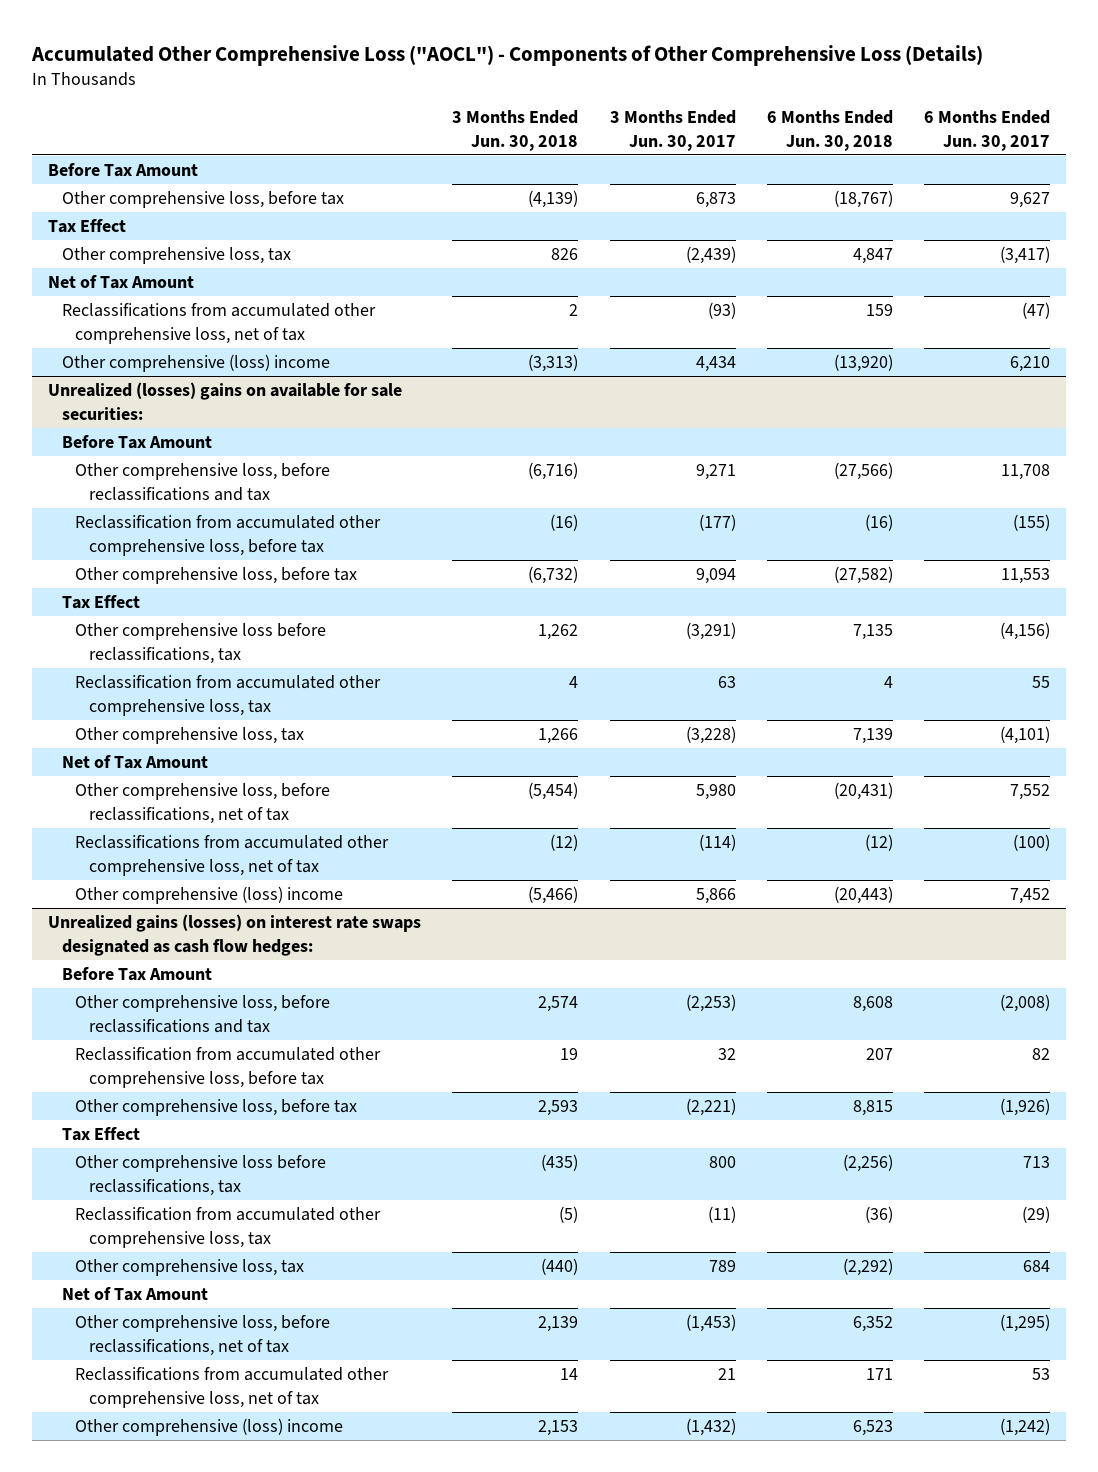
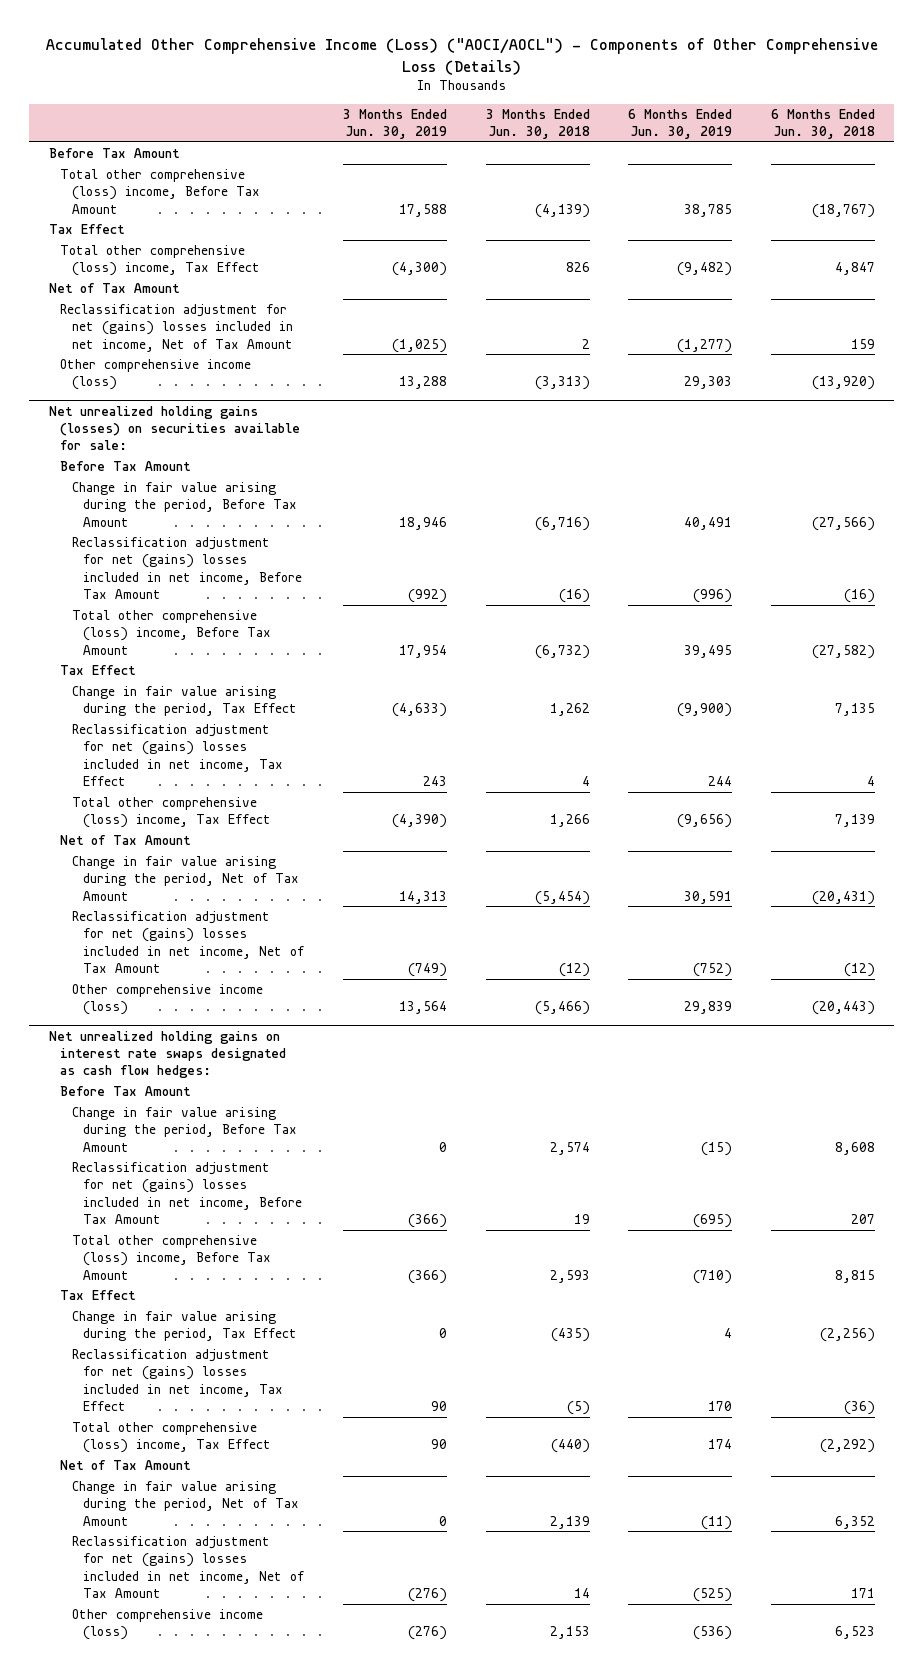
[31,44,984,66] Accumulated Other Comprehensive Loss ("AOCL") - Components of Other Comprehensive Loss (Details) -> [45,38,878,75] Accumulated Other Comprehensive Income (Loss) ("AOCI/AOCL") - Components of Other Comprehensive Loss (Details)
[609,110,736,151] 3 Months Ended Jun. 30, 2017 -> none
[924,110,1051,151] 6 Months Ended Jun. 30, 2017 -> none
none -> [343,109,448,140] 3 Months Ended Jun. 30, 2019
none -> [628,109,733,140] 6 Months Ended Jun. 30, 2019
[61,191,344,209] Other comprehensive loss, before tax -> [60,169,260,214] Total other comprehensive (loss) income, Before Tax Amount
[61,247,291,265] Other comprehensive loss, tax -> [60,245,260,277] Total other comprehensive (loss) income, Tax Effect
[61,303,376,344] Reclassifications from accumulated other comprehensive loss, net of tax -> [60,304,293,352] Reclassification adjustment for net (gains) losses included in net income, Net of Tax Amount
[61,354,330,373] Other comprehensive (loss) income -> [60,359,252,391] Other comprehensive income (loss)
[47,382,402,420] Unrealized (losses) gains on available for sale securities: -> [48,405,301,451] Net unrealized holding gains (losses) on securities available for sale:
[75,463,331,501] Other comprehensive loss, before reclassifications and tax -> [71,482,298,527] Change in fair value arising during the period, Before Tax Amount
[75,515,382,556] Reclassification from accumulated other comprehensive loss, before tax -> [71,537,303,599] Reclassification adjustment for net (gains) losses included in net income, Before Tax Amount
[75,567,358,585] Other comprehensive loss, before tax -> [71,610,272,655] Total other comprehensive (loss) income, Before Tax Amount
[75,623,327,664] Other comprehensive loss before reclassifications, tax -> [71,686,298,717] Change in fair value arising during the period, Tax Effect
[75,675,382,716] Reclassification from accumulated other comprehensive loss, tax -> [71,724,284,786] Reclassification adjustment for net (gains) losses included in net income, Tax Effect
[75,727,305,745] Other comprehensive loss, tax -> [71,797,272,829] Total other comprehensive (loss) income, Tax Effect
[75,783,331,824] Other comprehensive loss, before reclassifications, net of tax -> [71,856,300,901] Change in fair value arising during the period, Net of Tax Amount
[75,835,390,876] Reclassifications from accumulated other comprehensive loss, net of tax -> [71,911,305,973] Reclassification adjustment for net (gains) losses included in net income, Net of Tax Amount
[75,886,344,905] Other comprehensive (loss) income -> [71,984,263,1016] Other comprehensive income (loss)
[47,914,421,956] Unrealized gains (losses) on interest rate swaps designated as cash flow hedges: -> [48,1030,287,1079] Net unrealized holding gains on interest rate swaps designated as cash flow hedges:
[75,995,331,1033] Other comprehensive loss, before reclassifications and tax -> [71,1107,298,1152] Change in fair value arising during the period, Before Tax Amount
[75,1047,382,1088] Reclassification from accumulated other comprehensive loss, before tax -> [71,1162,303,1224] Reclassification adjustment for net (gains) losses included in net income, Before Tax Amount
[75,1099,358,1117] Other comprehensive loss, before tax -> [71,1235,272,1280] Total other comprehensive (loss) income, Before Tax Amount
[75,1155,327,1196] Other comprehensive loss before reclassifications, tax -> [71,1311,298,1342] Change in fair value arising during the period, Tax Effect
[75,1207,382,1248] Reclassification from accumulated other comprehensive loss, tax -> [71,1349,284,1411] Reclassification adjustment for net (gains) losses included in net income, Tax Effect
[75,1259,305,1277] Other comprehensive loss, tax -> [71,1422,272,1454] Total other comprehensive (loss) income, Tax Effect
[75,1315,331,1356] Other comprehensive loss, before reclassifications, net of tax -> [71,1481,300,1526] Change in fair value arising during the period, Net of Tax Amount
[75,1367,390,1408] Reclassifications from accumulated other comprehensive loss, net of tax -> [71,1536,305,1598] Reclassification adjustment for net (gains) losses included in net income, Net of Tax Amount
[75,1418,344,1437] Other comprehensive (loss) income -> [71,1609,263,1641] Other comprehensive income (loss)

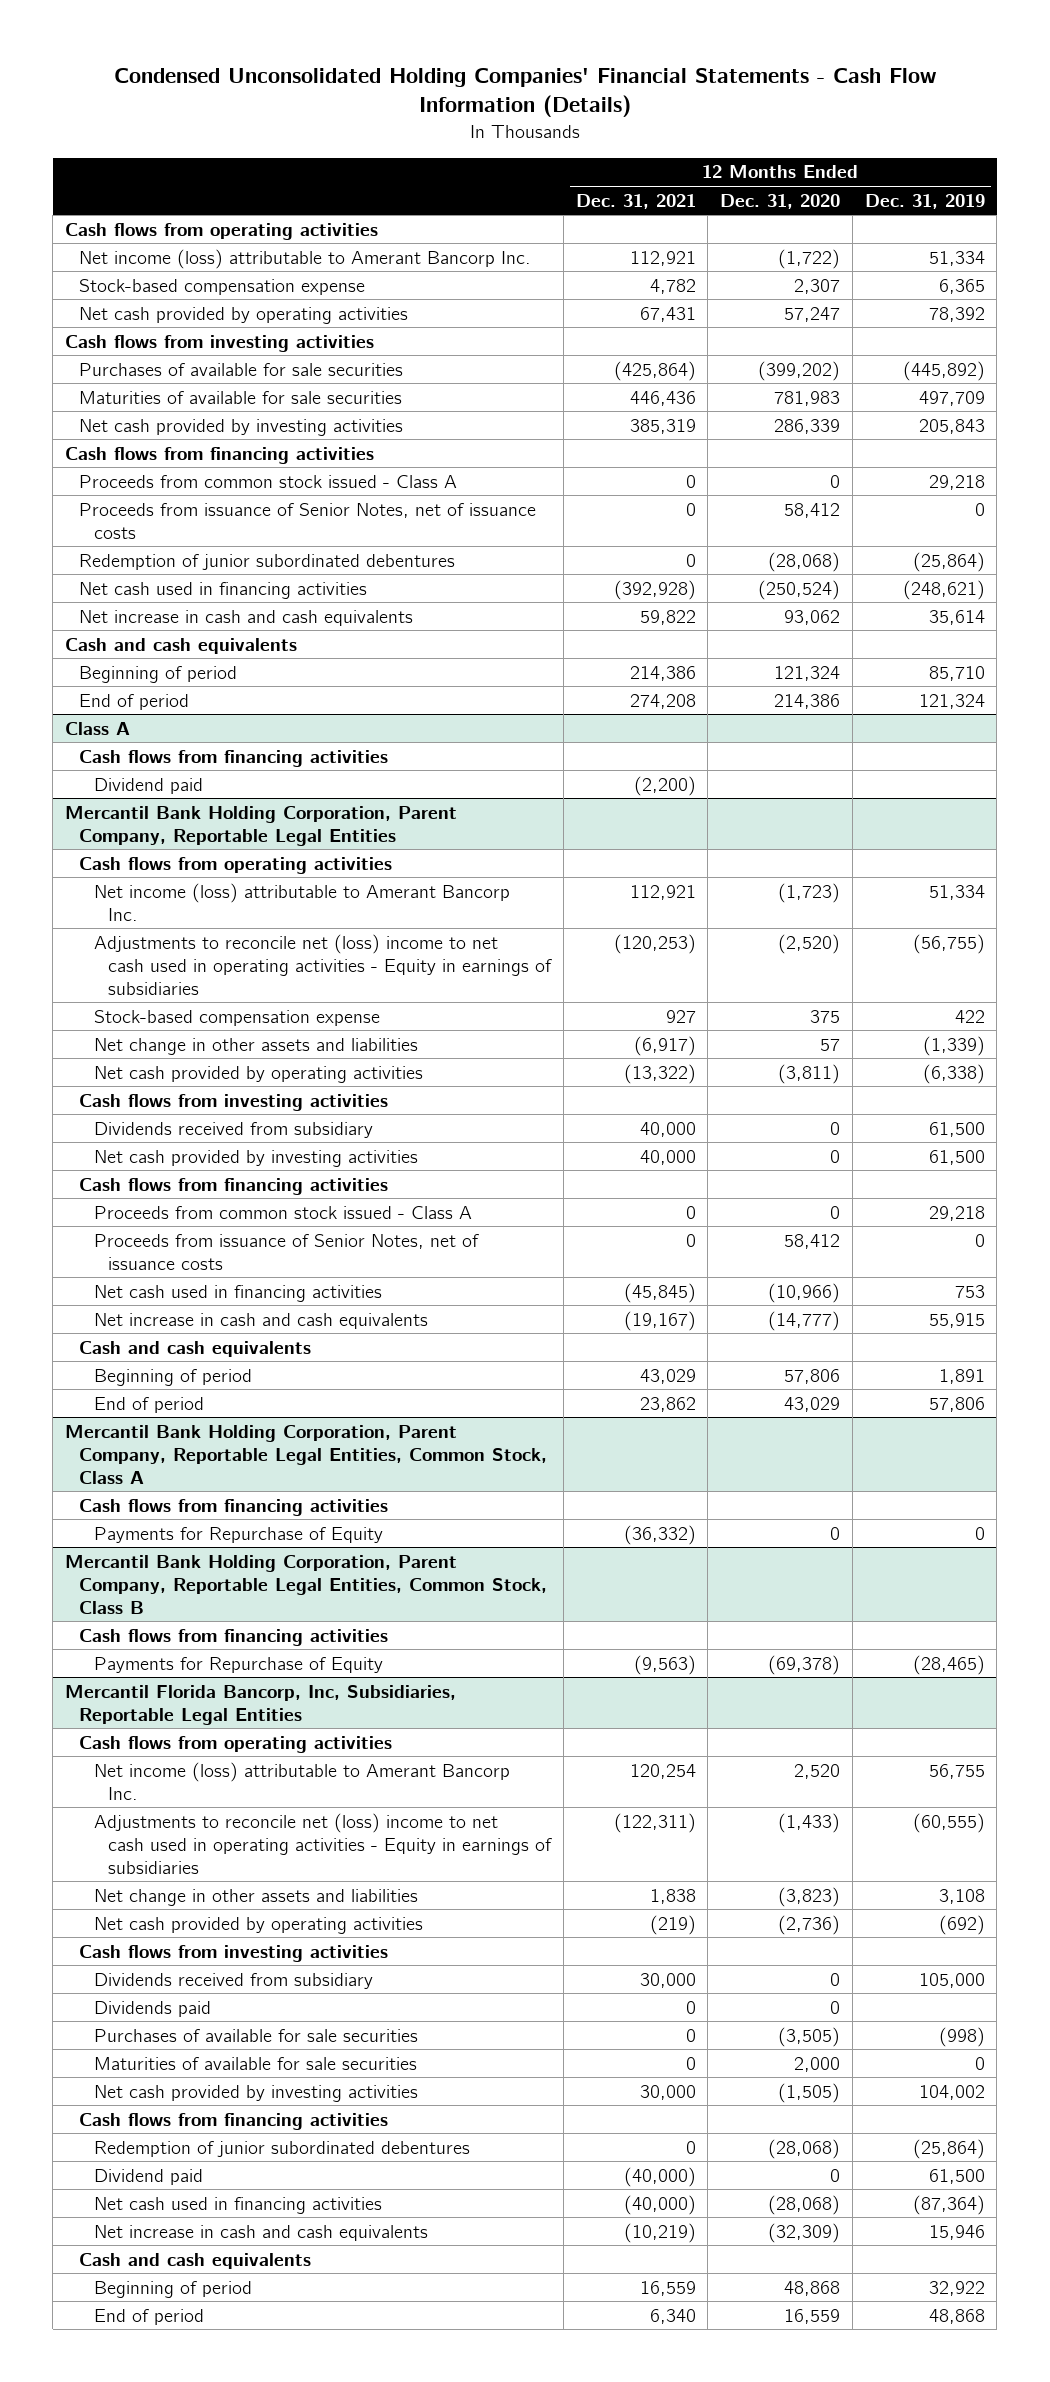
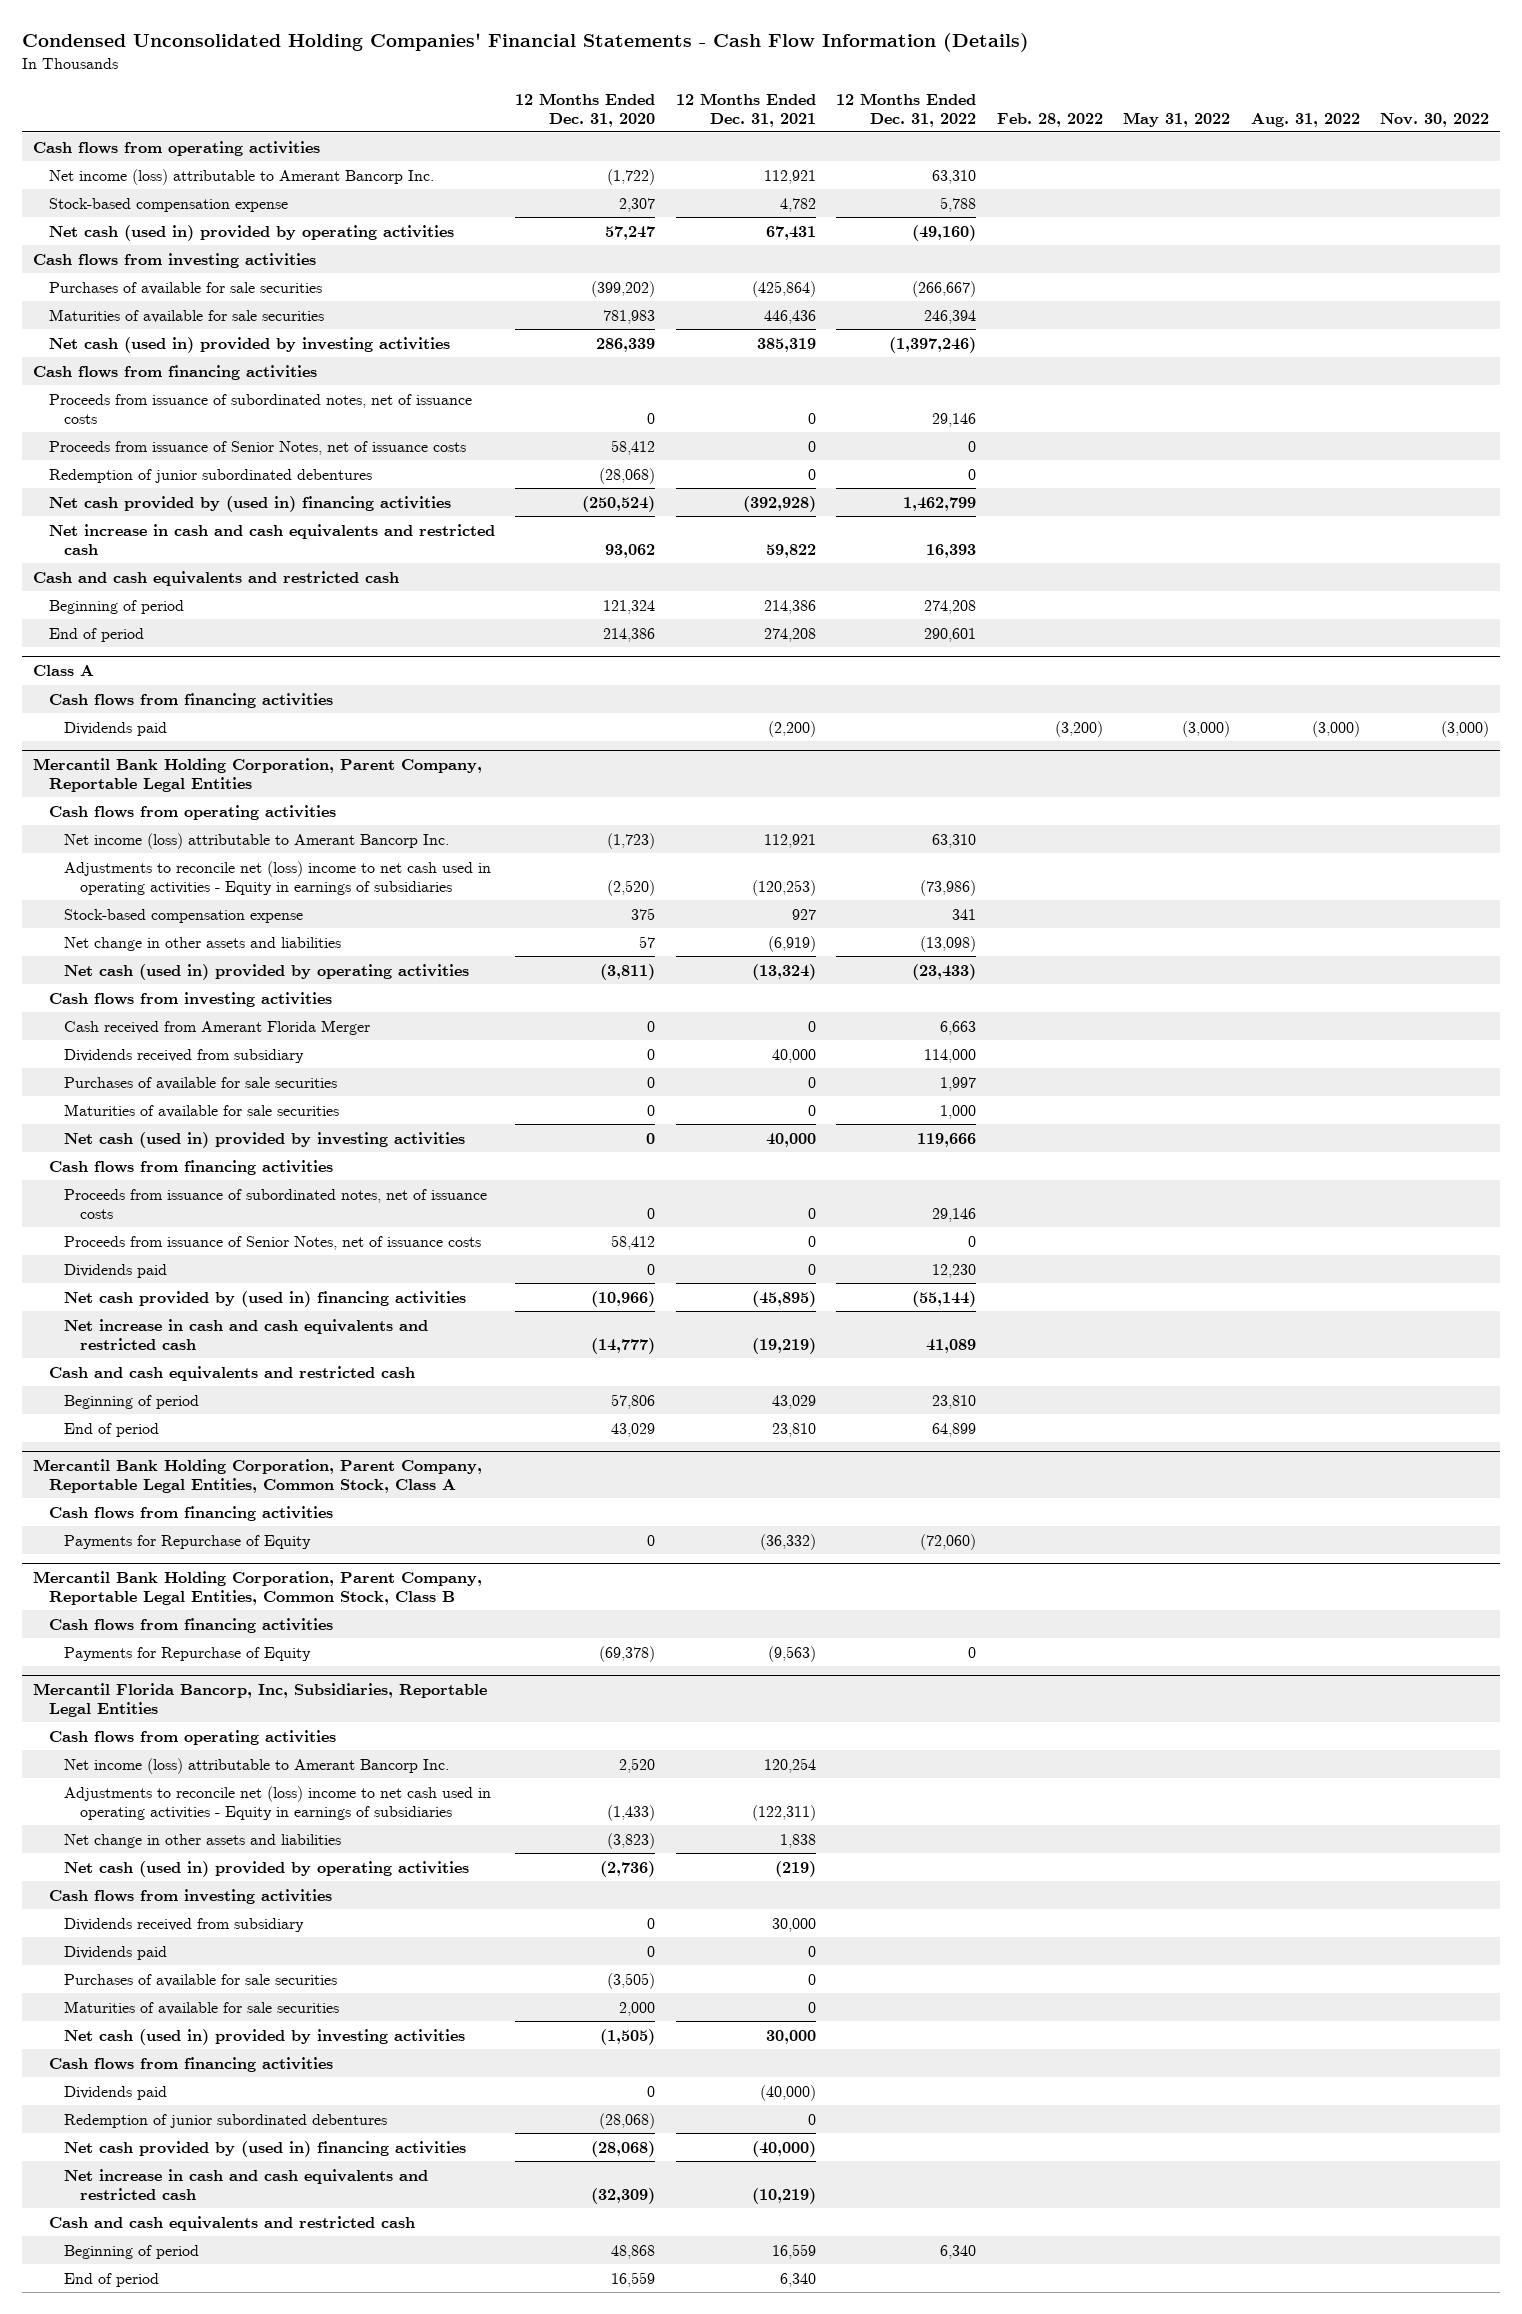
[864,193,985,209] Dec. 31, 2019 -> none
none -> [836,92,977,127] 12 Months Ended Dec. 31, 2022
none -> [996,112,1103,127] Feb. 28, 2022
none -> [1123,111,1231,127] May 31, 2022
none -> [1250,112,1360,127] Aug. 31, 2022
none -> [1380,112,1490,127] Nov. 30, 2022
[79,306,409,324] Net cash provided by operating activities -> [48,224,454,241] Net cash (used in) provided by operating activities
[79,418,404,436] Net cash provided by investing activities -> [48,336,450,353] Net cash (used in) provided by investing activities
[79,474,458,488] Proceeds from common stock issued - Class A -> none
none -> [48,393,472,424] Proceeds from issuance of subordinated notes, net of issuance costs
[79,581,368,599] Net cash used in financing activities -> [48,495,451,512] Net cash provided by (used in) financing activities
[79,609,414,626] Net increase in cash and cash equivalents -> [48,523,495,555] Net increase in cash and cash equivalents and restricted cash
[64,637,297,654] Cash and cash equivalents -> [32,570,399,586] Cash and cash equivalents and restricted cash
[93,777,203,794] Dividend paid -> [64,721,168,736] Dividends paid
[633,1035,696,1056] (6,917) -> [767,935,816,952] (6,919)
[93,1065,423,1083] Net cash provided by operating activities -> [64,963,470,980] Net cash (used in) provided by operating activities
[623,1063,696,1084] (13,322) -> [751,963,816,980] (13,324)
none -> [64,1019,371,1035] Cash received from Amerant Florida Merger
none -> [64,1076,338,1090] Purchases of available for sale securities
none -> [64,1103,340,1118] Maturities of available for sale securities
[93,1149,418,1167] Net cash provided by investing activities -> [64,1131,466,1148] Net cash (used in) provided by investing activities
[93,1205,472,1219] Proceeds from common stock issued - Class A -> none
none -> [64,1188,488,1219] Proceeds from issuance of subordinated notes, net of issuance costs
none -> [64,1263,168,1278] Dividends paid
[93,1284,382,1302] Net cash used in financing activities -> [64,1290,467,1307] Net cash provided by (used in) financing activities
[623,1282,696,1303] (45,845) -> [751,1290,816,1307] (45,895)
[93,1312,428,1329] Net increase in cash and cash equivalents -> [64,1318,429,1350] Net increase in cash and cash equivalents and restricted cash
[623,1310,696,1331] (19,167) -> [751,1337,816,1354] (19,219)
[79,1340,312,1357] Cash and cash equivalents -> [48,1365,415,1381] Cash and cash equivalents and restricted cash
[639,1396,696,1412] 23,862 -> [771,1422,816,1437] 23,810
[93,1916,423,1934] Net cash provided by operating activities -> [64,1860,470,1877] Net cash (used in) provided by operating activities
[93,2084,418,2102] Net cash provided by investing activities -> [64,2028,466,2045] Net cash (used in) provided by investing activities
none -> [64,2085,168,2100] Dividends paid
[93,2168,203,2185] Dividend paid -> none
[93,2196,382,2214] Net cash used in financing activities -> [64,2140,467,2157] Net cash provided by (used in) financing activities
[93,2224,428,2241] Net increase in cash and cash equivalents -> [64,2168,429,2200] Net increase in cash and cash equivalents and restricted cash
[79,2252,312,2269] Cash and cash equivalents -> [48,2215,415,2231] Cash and cash equivalents and restricted cash

